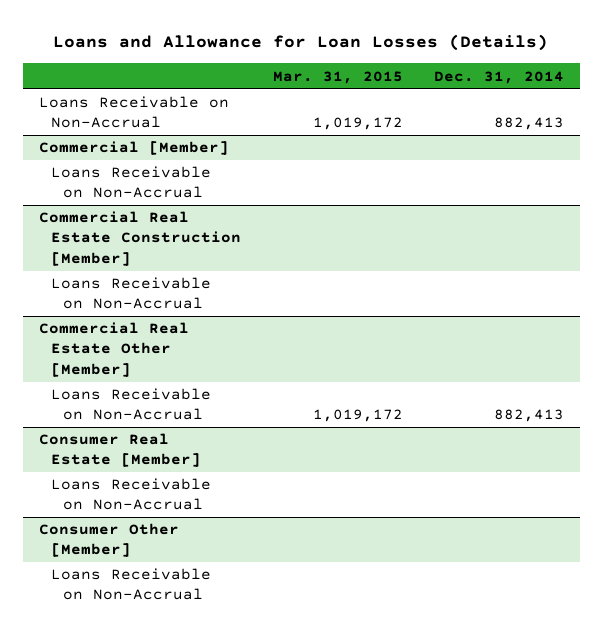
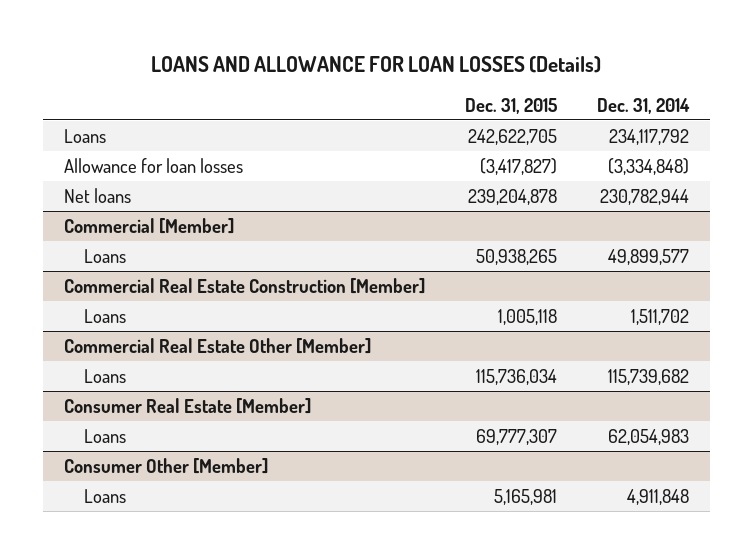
[53,34,549,52] Loans and Allowance for Loan Losses (Details) -> [151,55,602,73] LOANS AND ALLOWANCE FOR LOAN LOSSES (Details)
[272,70,403,84] Mar. 31, 2015 -> none
none -> [464,97,557,114] Dec. 31, 2015
[38,96,229,129] Loans Receivable on Non-Accrual -> none
none -> [63,128,106,143] Loans
none -> [63,157,243,173] Allowance for loan losses
none -> [63,187,131,203] Net loans
[50,166,211,199] Loans Receivable on Non-Accrual -> none
none -> [83,248,126,263] Loans
[50,277,211,310] Loans Receivable on Non-Accrual -> none
none -> [83,308,126,323] Loans
[50,388,211,421] Loans Receivable on Non-Accrual -> none
none -> [83,368,126,383] Loans
[50,478,211,511] Loans Receivable on Non-Accrual -> none
none -> [83,428,126,443] Loans
[50,568,211,601] Loans Receivable on Non-Accrual -> none
none -> [83,488,126,503] Loans

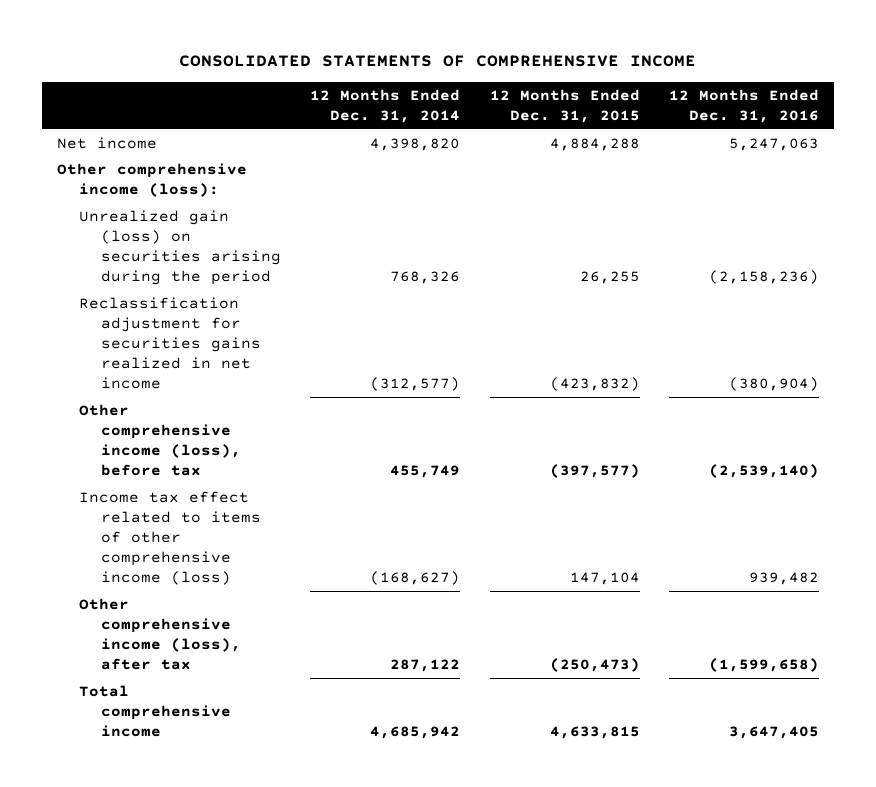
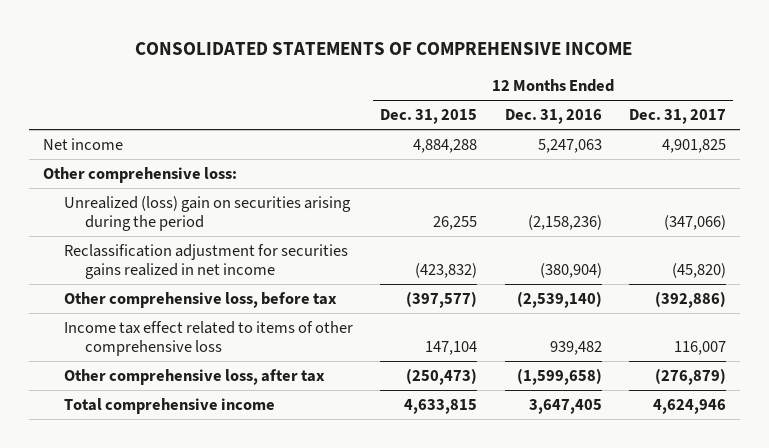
[310,89,461,124] 12 Months Ended Dec. 31, 2014 -> none
none -> [629,109,727,125] Dec. 31, 2017
[56,162,247,198] Other comprehensive income (loss): -> [42,166,237,183] Other comprehensive loss:
[78,209,281,286] Unrealized gain (loss) on securities arising during the period -> [63,195,351,232] Unrealized (loss) gain on securities arising during the period
[78,403,241,477] Other comprehensive income (loss), before tax -> [63,291,337,308] Other comprehensive loss, before tax
[78,490,261,586] Income tax effect related to items of other comprehensive income (loss) -> [63,320,353,357] Income tax effect related to items of other comprehensive loss
[78,597,241,671] Other comprehensive income (loss), after tax -> [63,368,325,385] Other comprehensive loss, after tax

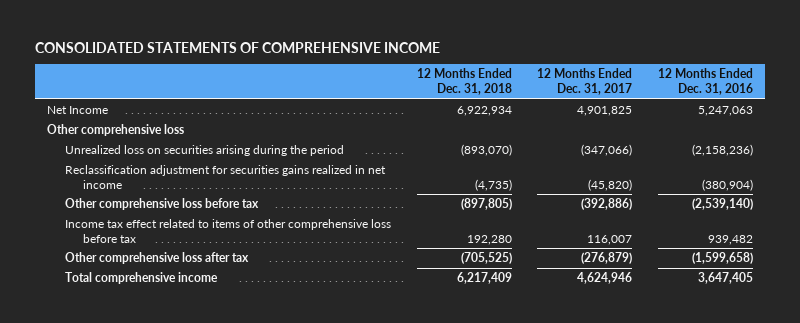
[380,109,478,125] Dec. 31, 2015 -> none
none -> [416,68,512,95] 12 Months Ended Dec. 31, 2018
[42,137,123,150] Net income -> [47,106,109,115] Net Income
[42,166,237,183] Other comprehensive loss: -> [47,124,185,137] Other comprehensive loss
[63,195,351,232] Unrealized (loss) gain on securities arising during the period -> [65,145,345,157] Unrealized loss on securities arising during the period
[63,291,337,308] Other comprehensive loss, before tax -> [65,198,260,211] Other comprehensive loss before tax
[63,320,353,357] Income tax effect related to items of other comprehensive loss -> [65,219,392,243] Income tax effect related to items of other comprehensive loss before tax
[63,368,325,385] Other comprehensive loss, after tax -> [65,252,250,265] Other comprehensive loss after tax

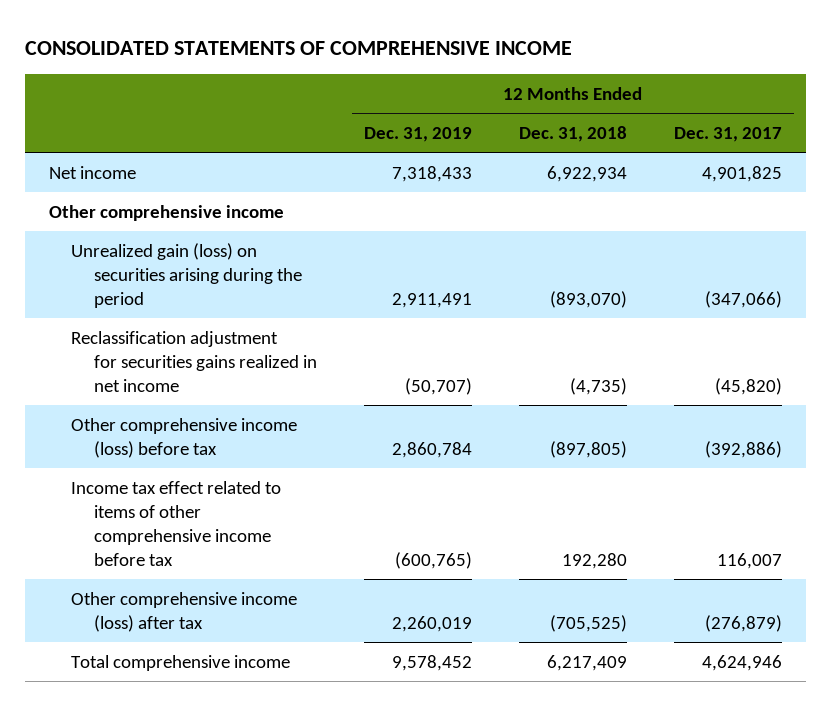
[657,68,753,95] 12 Months Ended Dec. 31, 2016 -> none
none -> [363,126,472,142] Dec. 31, 2019
[47,106,109,115] Net Income -> [48,165,136,179] Net income
[47,124,185,137] Other comprehensive loss -> [48,204,284,221] Other comprehensive income
[65,145,345,157] Unrealized loss on securities arising during the period -> [71,242,302,308] Unrealized gain (loss) on securities arising during the period
[65,198,260,211] Other comprehensive loss before tax -> [71,417,298,458] Other comprehensive income (loss) before tax
[65,219,392,243] Income tax effect related to items of other comprehensive loss before tax -> [71,480,282,566] Income tax effect related to items of other comprehensive income before tax
[65,252,250,265] Other comprehensive loss after tax -> [71,591,298,632] Other comprehensive income (loss) after tax

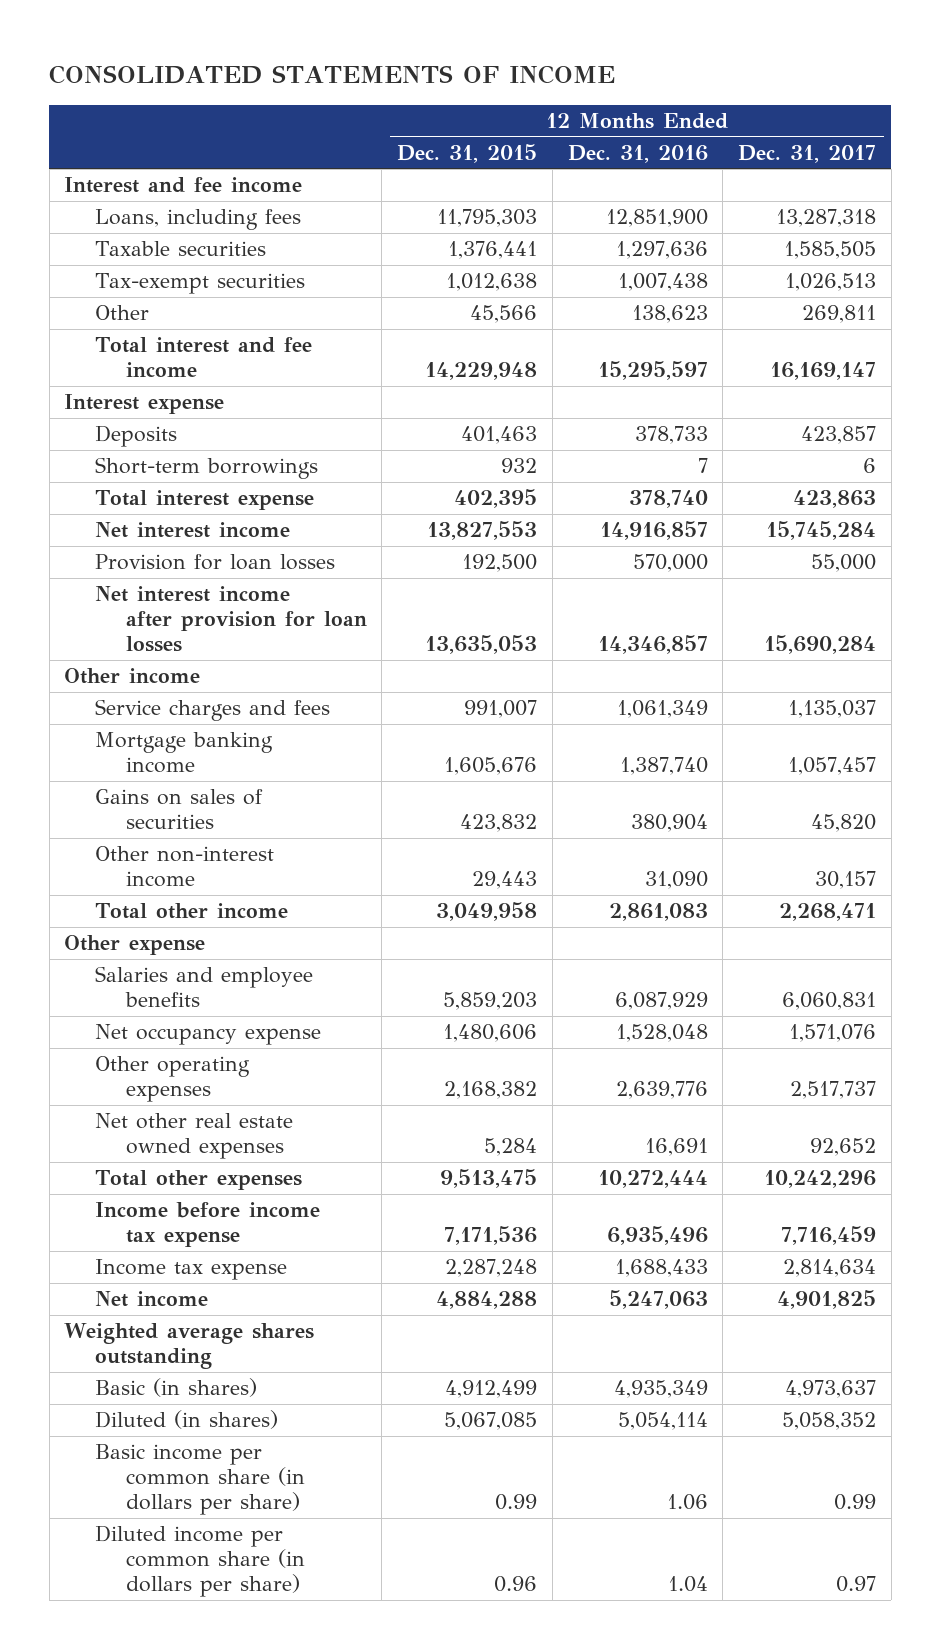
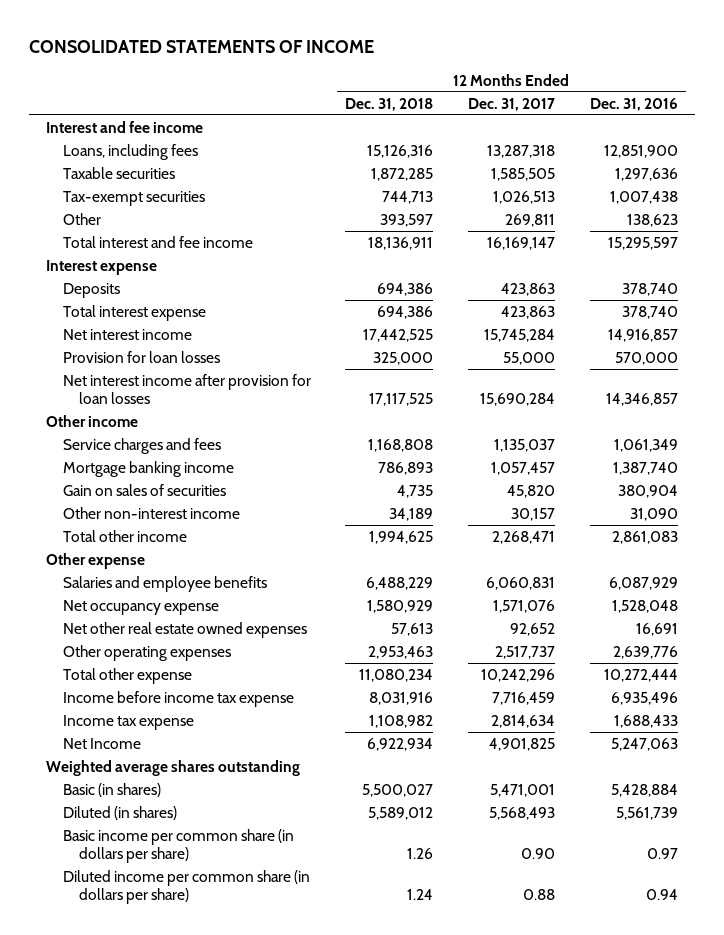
[397,143,538,163] Dec. 31, 2015 -> none
none -> [345,97,434,111] Dec. 31, 2018
[95,457,319,480] Short-term borrowings -> none
[634,426,708,445] 378,733 -> [621,282,678,296] 378,740
[801,426,877,445] 423,857 -> [500,282,555,296] 423,863
[95,789,264,830] Gains on sales of securities -> [62,483,226,496] Gain on sales of securities
[95,1056,251,1103] Other operating expenses -> [62,644,231,661] Other operating expenses
[95,1170,303,1191] Total other expenses -> [62,667,192,684] Total other expense
[95,1291,209,1308] Net income -> [62,737,141,749] Net Income
[613,1380,708,1399] 4,935,349 -> [610,783,678,797] 5,428,884
[785,1380,877,1399] 4,973,637 -> [489,783,555,797] 5,471,001
[617,1412,708,1431] 5,054,114 -> [615,806,678,820] 5,561,739
[782,1412,877,1431] 5,058,352 -> [488,806,555,820] 5,568,493
[666,1494,708,1511] 1.06 -> [646,848,678,860] 0.97
[834,1494,877,1511] 0.99 -> [520,848,555,860] 0.90
[667,1576,708,1593] 1.04 -> [645,889,678,901] 0.94
[836,1576,877,1593] 0.97 -> [522,889,555,901] 0.88

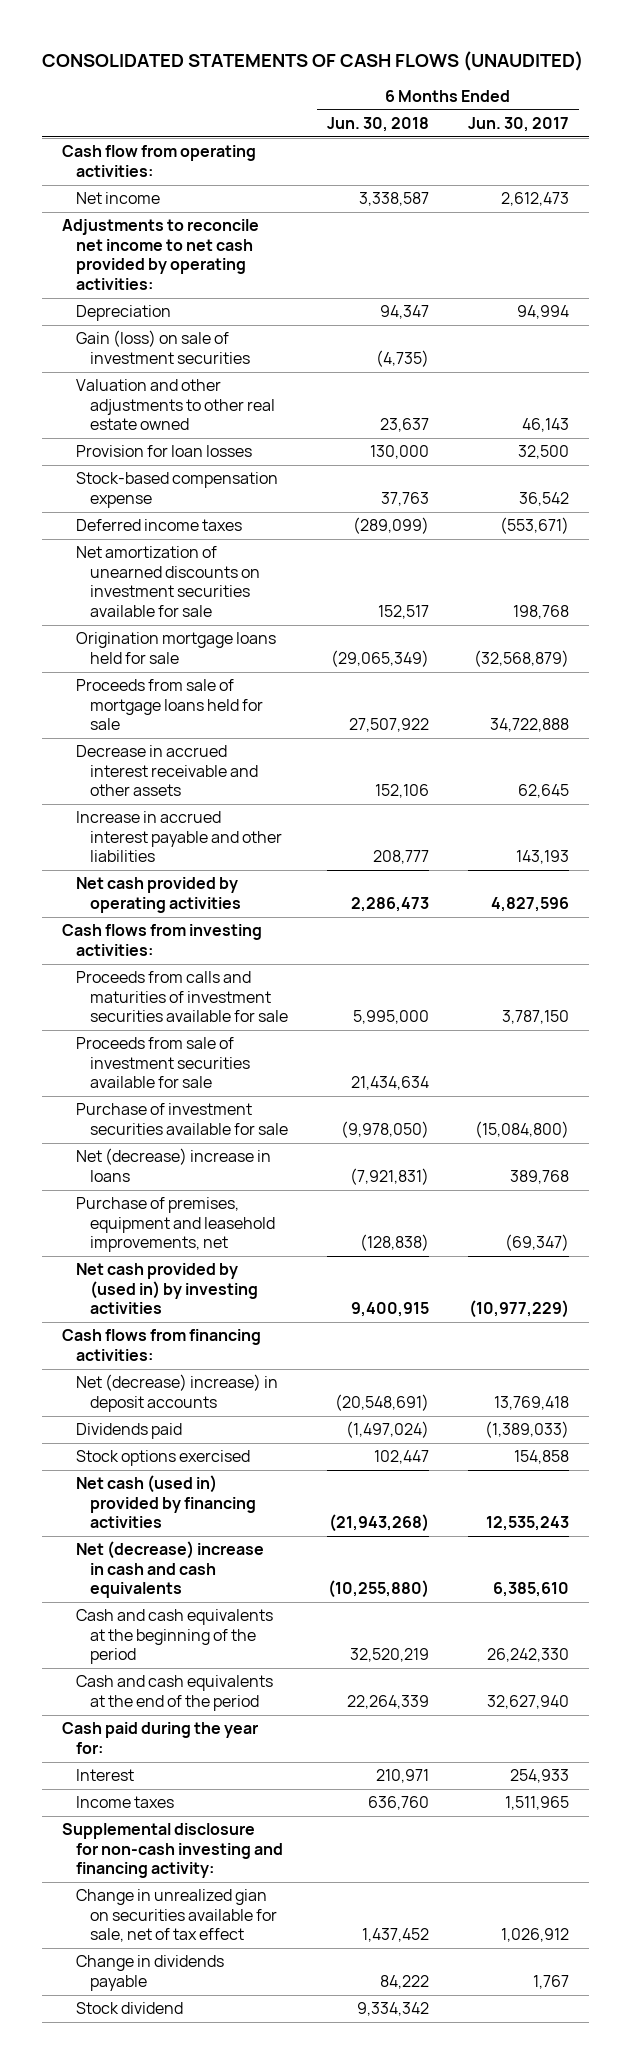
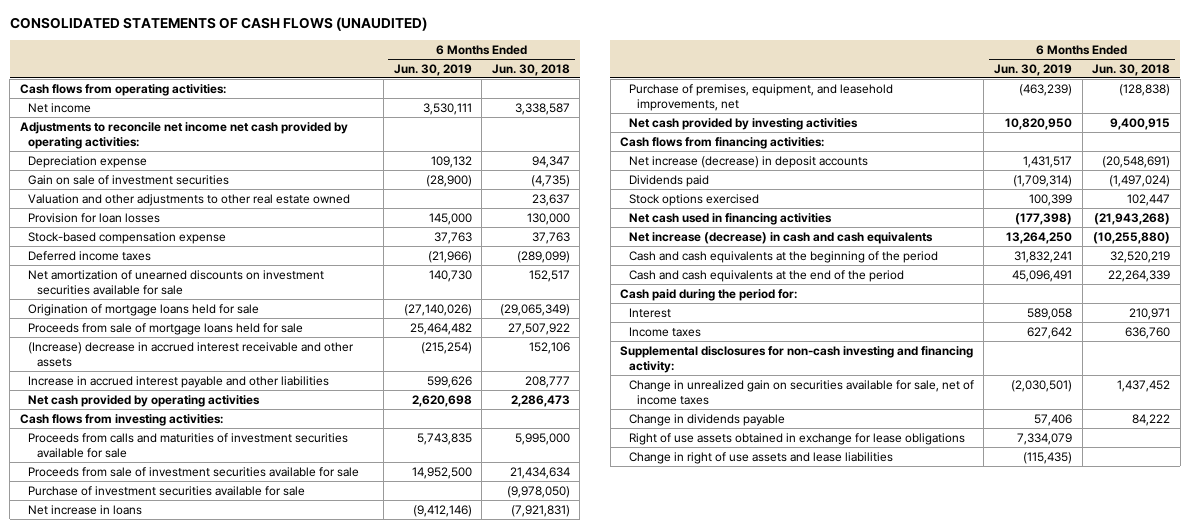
[468,117,570,133] Jun. 30, 2017 -> none
none -> [393,63,472,76] Jun. 30, 2019
[61,145,256,177] Cash flow from operating activities: -> [19,83,226,96] Cash flows from operating activities:
[61,219,259,290] Adjustments to reconcile net income to net cash provided by operating activities: -> [19,121,348,150] Adjustments to reconcile net income net cash provided by operating activities:
[75,305,171,322] Depreciation -> [28,155,148,168] Depreciation expense
[75,330,250,364] Gain (loss) on sale of investment securities -> [28,174,230,185] Gain on sale of investment securities
[75,632,276,664] Origination mortgage loans held for sale -> [28,303,260,316] Origination of mortgage loans held for sale
[75,745,258,797] Decrease in accrued interest receivable and other assets -> [28,341,355,368] (Increase) decrease in accrued interest receivable and other assets
[75,1148,271,1182] Net (decrease) increase in loans -> [28,504,143,515] Net increase in loans
[75,1197,275,1253] Purchase of premises, equipment and leasehold improvements, net -> [628,83,893,112] Purchase of premises, equipment, and leasehold improvements, net
[75,1263,258,1315] Net cash provided by (used in) by investing activities -> [628,117,858,130] Net cash provided by investing activities
[75,1374,278,1412] Net (decrease) increase) in deposit accounts -> [628,155,868,168] Net increase (decrease) in deposit accounts
[75,1475,256,1529] Net cash (used in) provided by financing activities -> [628,212,832,225] Net cash used in financing activities
[75,1541,264,1599] Net (decrease) increase in cash and cash equivalents -> [628,231,933,244] Net increase (decrease) in cash and cash equivalents
[61,1722,258,1754] Cash paid during the year for: -> [620,288,798,301] Cash paid during the period for:
[61,1823,283,1879] Supplemental disclosure for non-cash investing and financing activity: -> [620,345,974,374] Supplemental disclosures for non-cash investing and financing activity:
[75,1889,277,1943] Change in unrealized gian on securities available for sale, net of tax effect -> [628,379,974,406] Change in unrealized gain on securities available for sale, net of income taxes
[75,2002,183,2015] Stock dividend -> none
none -> [628,432,965,445] Right of use assets obtained in exchange for lease obligations
none -> [628,451,893,464] Change in right of use assets and lease liabilities

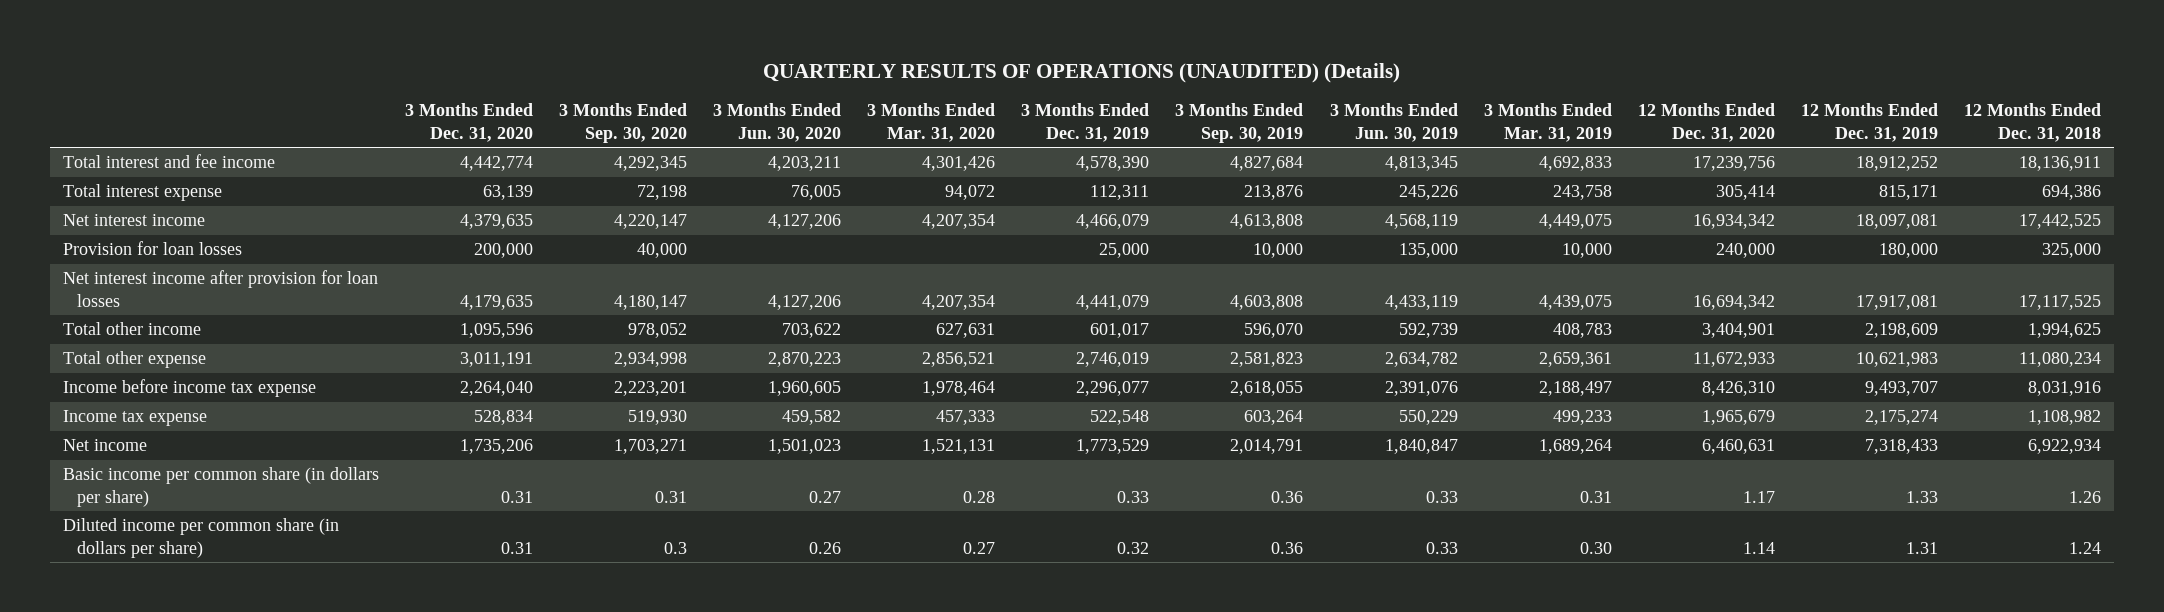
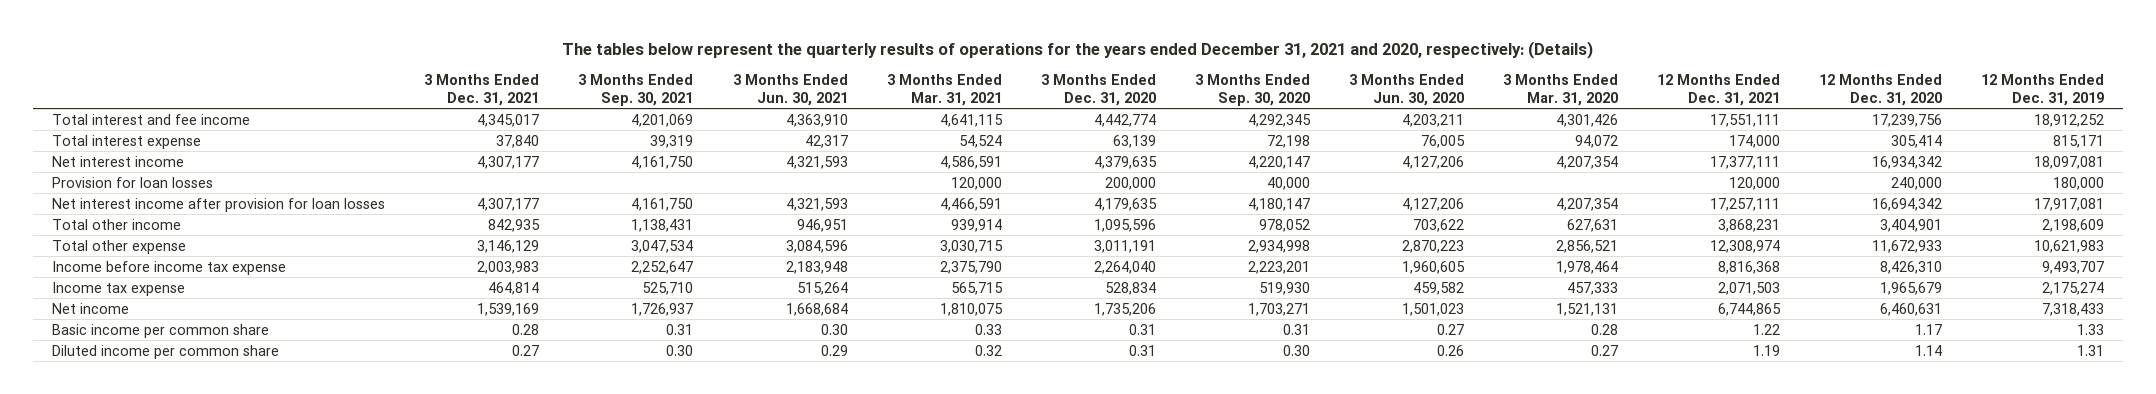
[762,62,1400,83] QUARTERLY RESULTS OF OPERATIONS (UNAUDITED) (Details) -> [562,41,1594,60] The tables below represent the quarterly results of operations for the years ended December 31, 2021 and 2020, respectively: (Details)
[1021,102,1150,142] 3 Months Ended Dec. 31, 2019 -> none
[1175,102,1304,143] 3 Months Ended Sep. 30, 2019 -> none
[1329,102,1458,142] 3 Months Ended Jun. 30, 2019 -> none
[1483,102,1612,142] 3 Months Ended Mar. 31, 2019 -> none
[1964,102,2102,142] 12 Months Ended Dec. 31, 2018 -> none
none -> [424,74,540,106] 3 Months Ended Dec. 31, 2021
none -> [578,74,694,106] 3 Months Ended Sep. 30, 2021
none -> [732,74,848,106] 3 Months Ended Jun. 30, 2021
none -> [886,74,1002,106] 3 Months Ended Mar. 31, 2021
none -> [1656,74,1780,106] 12 Months Ended Dec. 31, 2021
[62,467,379,508] Basic income per common share (in dollars per share) -> [52,323,270,338] Basic income per common share
[62,518,339,559] Diluted income per common share (in dollars per share) -> [52,344,280,359] Diluted income per common share
[663,542,687,555] 0.3 -> [1282,344,1310,356] 0.30

